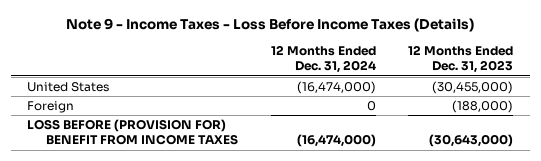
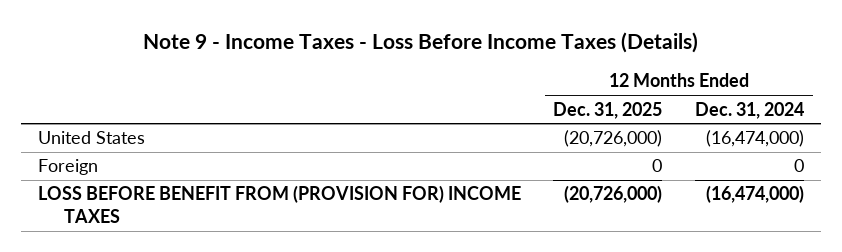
[408,45,514,74] 12 Months Ended Dec. 31, 2023 -> none
none -> [553,101,663,119] Dec. 31, 2025
[27,119,238,146] LOSS BEFORE (PROVISION FOR) BENEFIT FROM INCOME TAXES -> [37,185,521,224] LOSS BEFORE BENEFIT FROM (PROVISION FOR) INCOME TAXES

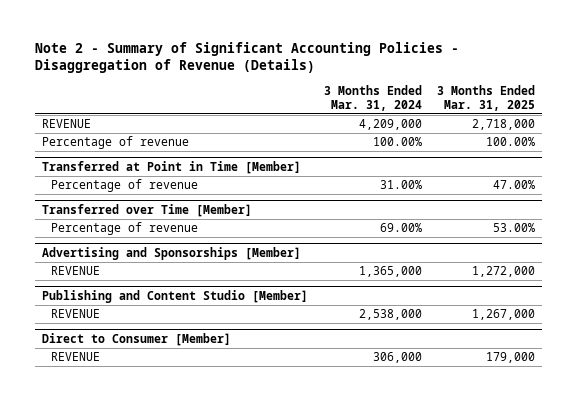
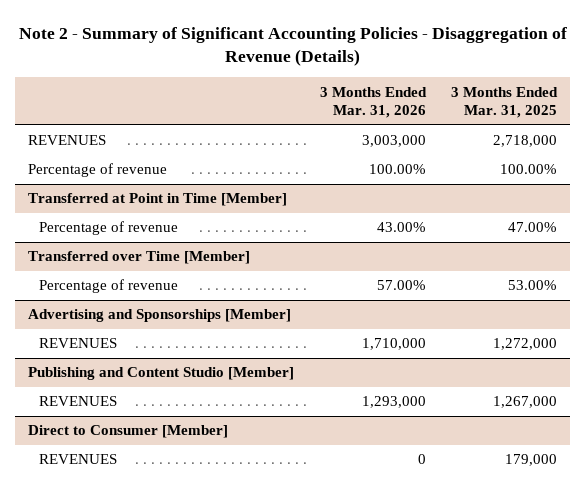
[323,85,422,111] 3 Months Ended Mar. 31, 2024 -> none
none -> [319,86,427,119] 3 Months Ended Mar. 31, 2026
[42,119,92,129] REVENUE -> [28,135,107,146] REVENUES
[50,266,100,276] REVENUE -> [39,338,118,349] REVENUES
[50,309,100,319] REVENUE -> [39,396,118,407] REVENUES
[50,352,100,362] REVENUE -> [39,454,118,465] REVENUES

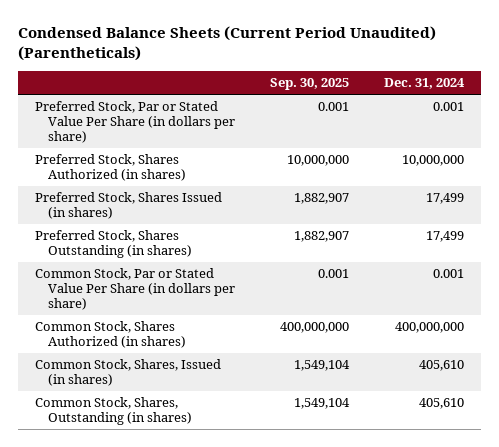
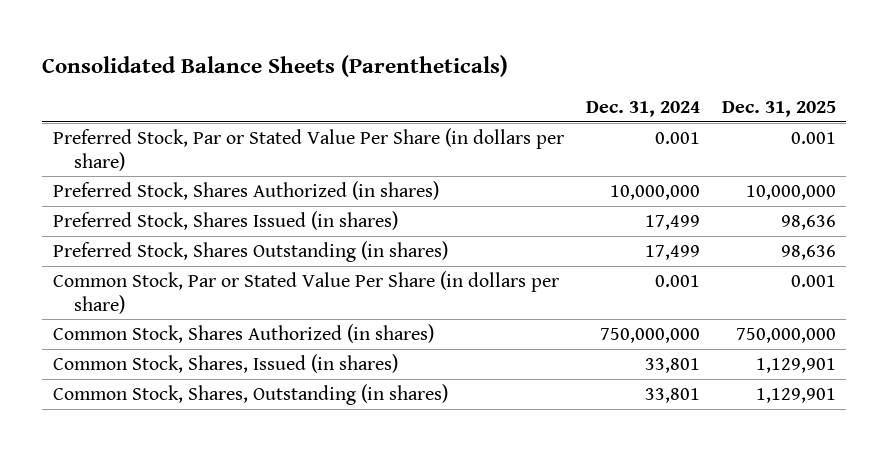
[17,26,436,62] Condensed Balance Sheets (Current Period Unaudited) (Parentheticals) -> [42,54,509,77] Consolidated Balance Sheets (Parentheticals)
[270,78,350,91] Sep. 30, 2025 -> none
none -> [721,101,836,118] Dec. 31, 2025
[395,321,465,333] 400,000,000 -> [599,327,700,343] 750,000,000
[419,359,465,371] 405,610 -> [644,357,700,373] 33,801
[419,397,465,409] 405,610 -> [644,387,700,403] 33,801

